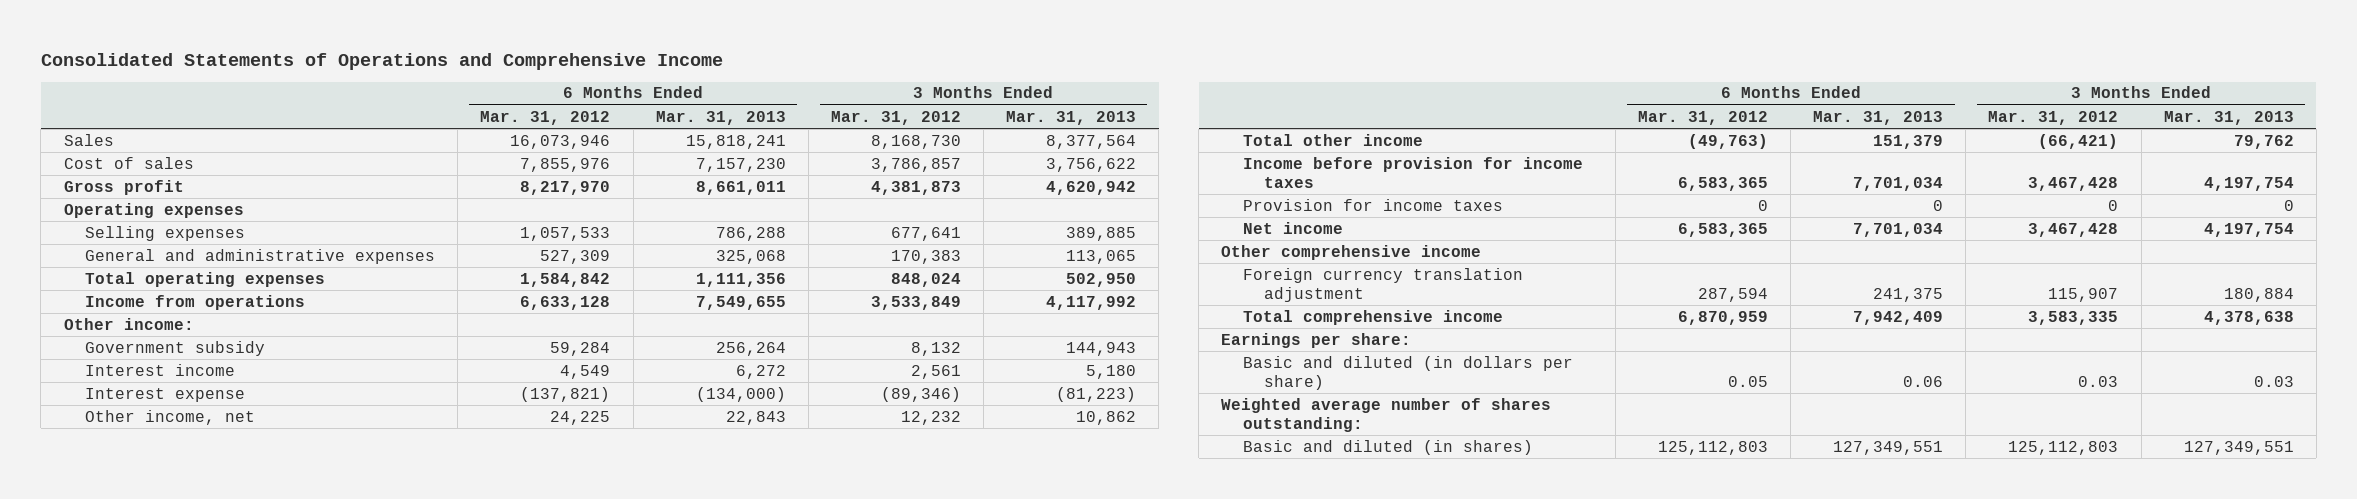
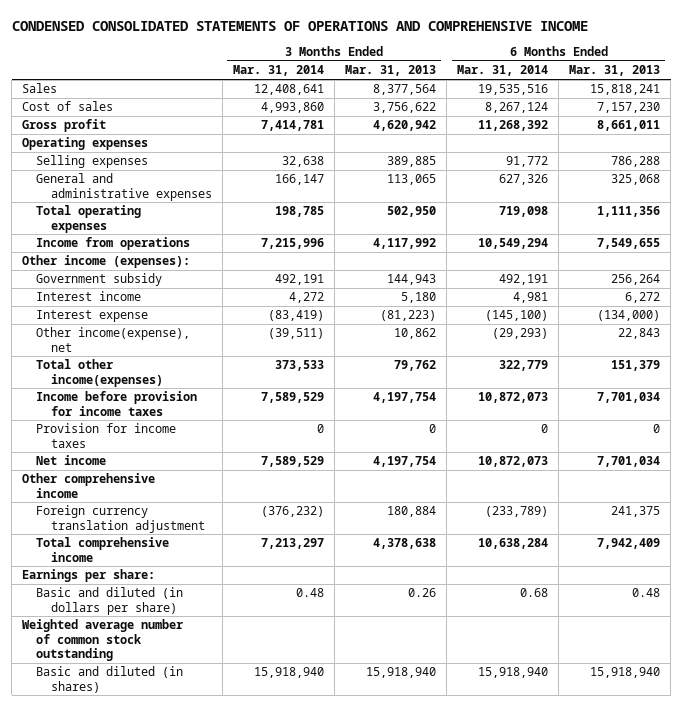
[40,52,723,70] Consolidated Statements of Operations and Comprehensive Income -> [11,20,588,31] CONDENSED CONSOLIDATED STATEMENTS OF OPERATIONS AND COMPREHENSIVE INCOME
[480,110,611,125] Mar. 31, 2012 -> none
[830,110,961,125] Mar. 31, 2012 -> none
none -> [232,65,324,77] Mar. 31, 2014
none -> [457,65,549,77] Mar. 31, 2014
[63,317,194,330] Other income: -> [22,255,191,269] Other income (expenses):
[85,409,256,425] Other income, net -> [36,327,191,352] Other income(expense), net
[1242,133,1423,146] Total other income -> [36,359,163,387] Total other income(expenses)
[1903,376,1944,388] 0.06 -> [632,588,661,598] 0.48
[2253,376,2294,388] 0.03 -> [407,588,436,598] 0.26
[1221,397,1552,433] Weighted average number of shares outstanding: -> [22,619,184,661] Weighted average number of common stock outstanding
[1833,440,1944,455] 127,349,551 -> [590,667,661,679] 15,918,940
[2183,440,2294,455] 127,349,551 -> [365,667,436,679] 15,918,940

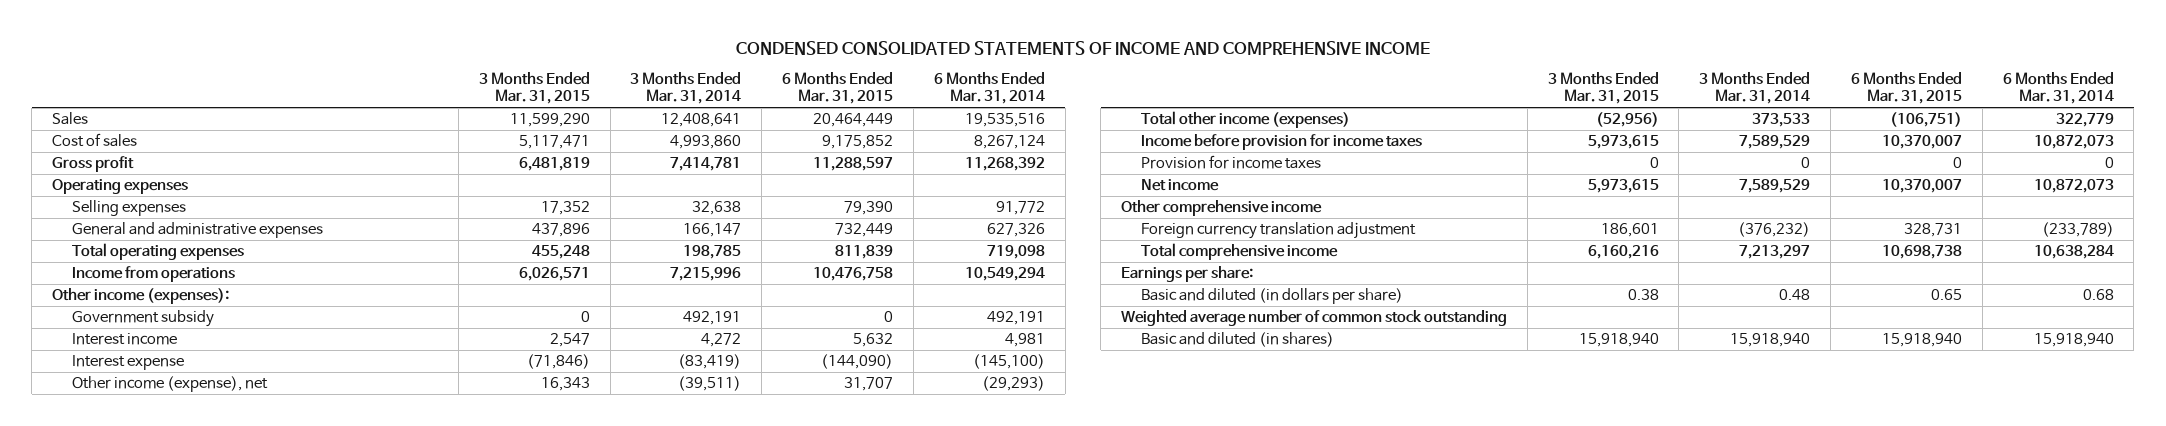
[11,20,588,31] CONDENSED CONSOLIDATED STATEMENTS OF OPERATIONS AND COMPREHENSIVE INCOME -> [735,40,1430,55] CONDENSED CONSOLIDATED STATEMENTS OF INCOME AND COMPREHENSIVE INCOME
[344,65,436,77] Mar. 31, 2013 -> none
[569,65,661,77] Mar. 31, 2013 -> none
none -> [478,72,590,105] 3 Months Ended Mar. 31, 2015
none -> [782,72,894,105] 6 Months Ended Mar. 31, 2015
[36,327,191,352] Other income(expense), net -> [72,376,269,393] Other income (expense), net
[36,359,163,387] Total other income(expenses) -> [1141,111,1351,129] Total other income (expenses)

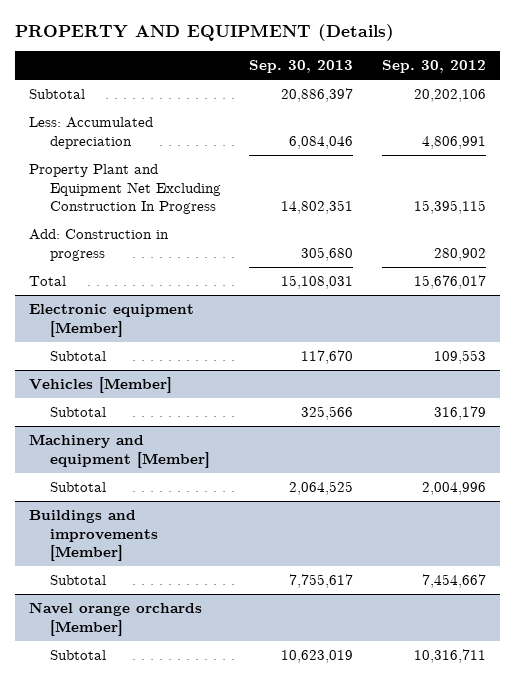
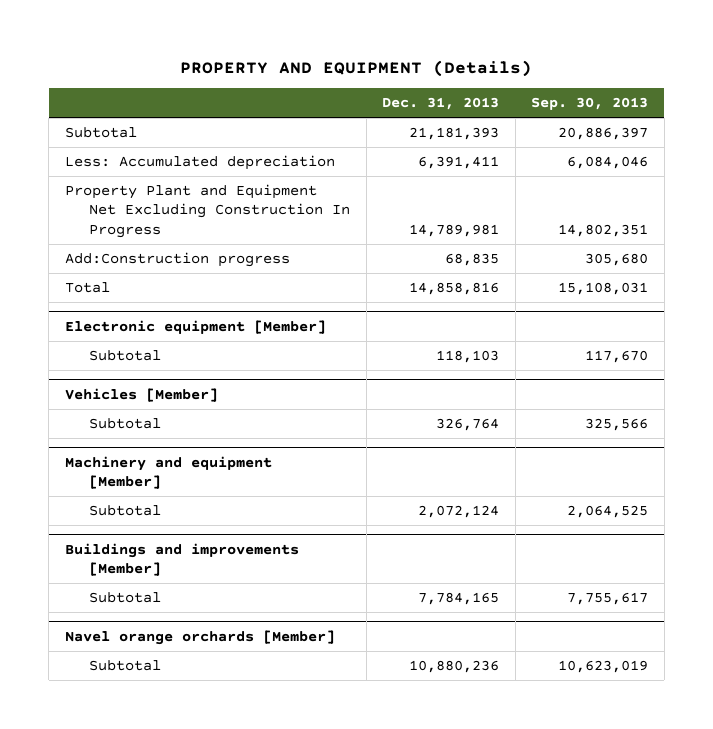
[381,60,486,74] Sep. 30, 2012 -> none
none -> [382,97,500,111] Dec. 31, 2013
[29,228,170,261] Add: Construction in progress -> [64,252,290,268] Add:Construction progress

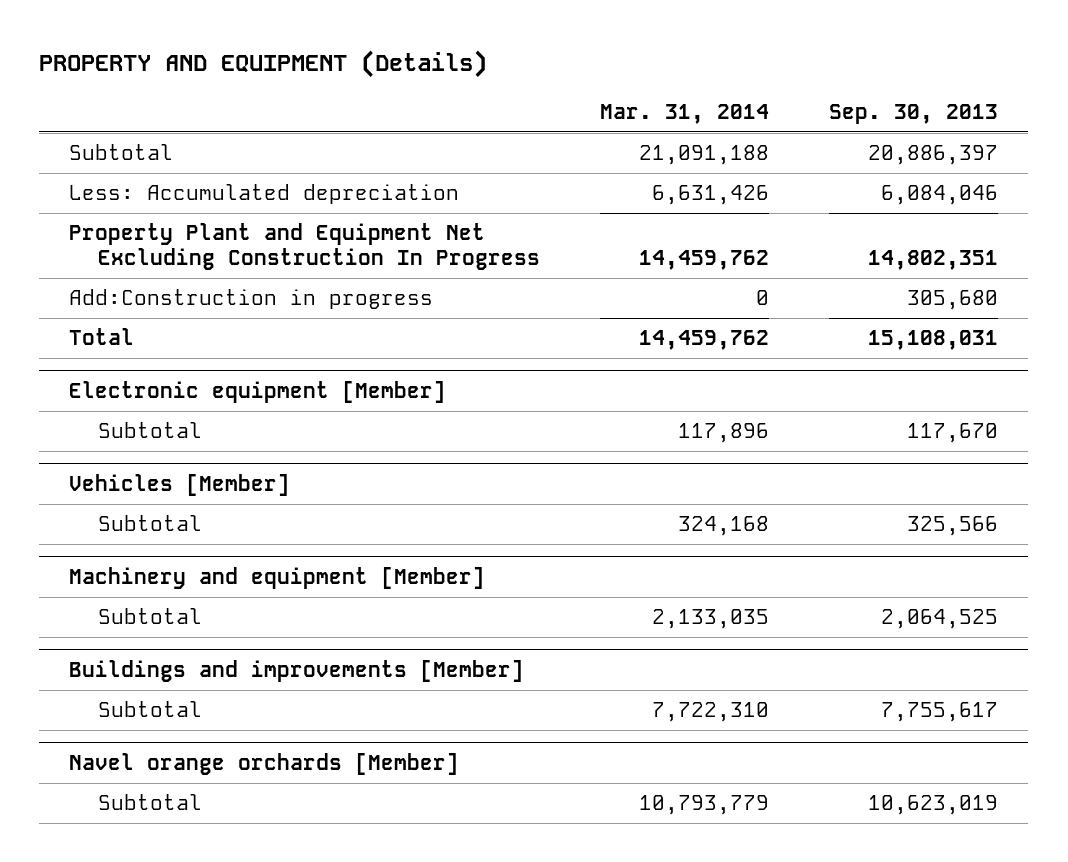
[382,97,500,111] Dec. 31, 2013 -> none
none -> [600,103,770,124] Mar. 31, 2014
[64,252,290,268] Add:Construction progress -> [69,289,434,310] Add:Construction in progress

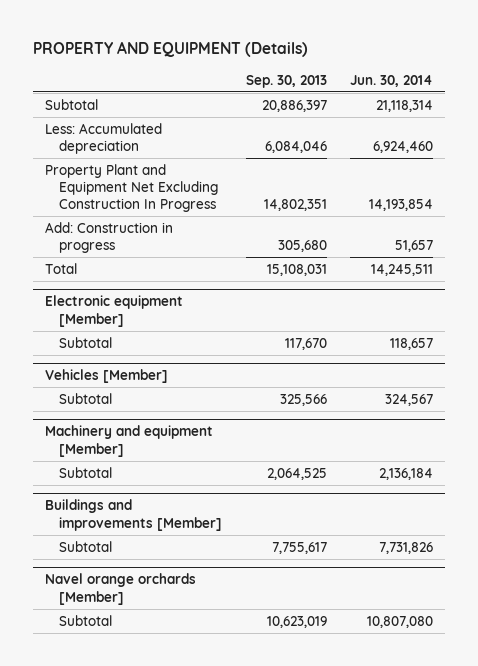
[600,103,770,124] Mar. 31, 2014 -> none
none -> [350,74,434,87] Jun. 30, 2014
[69,289,434,310] Add:Construction in progress -> [44,221,173,253] Add: Construction in progress

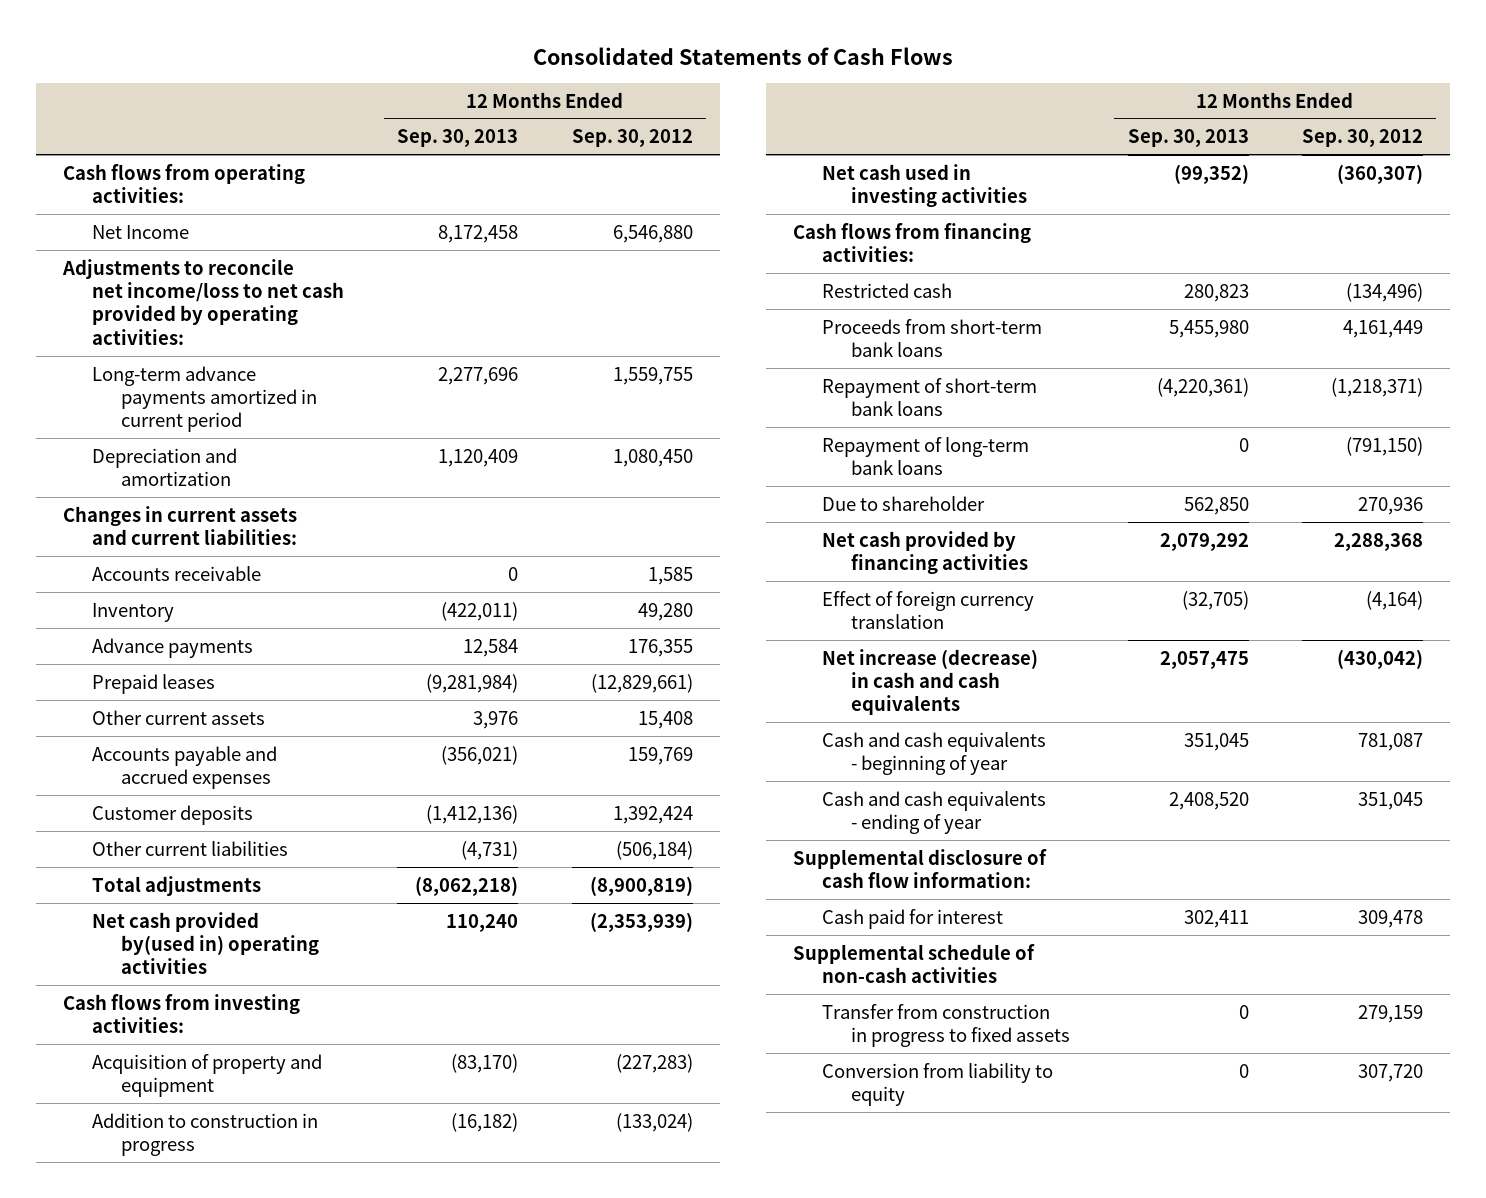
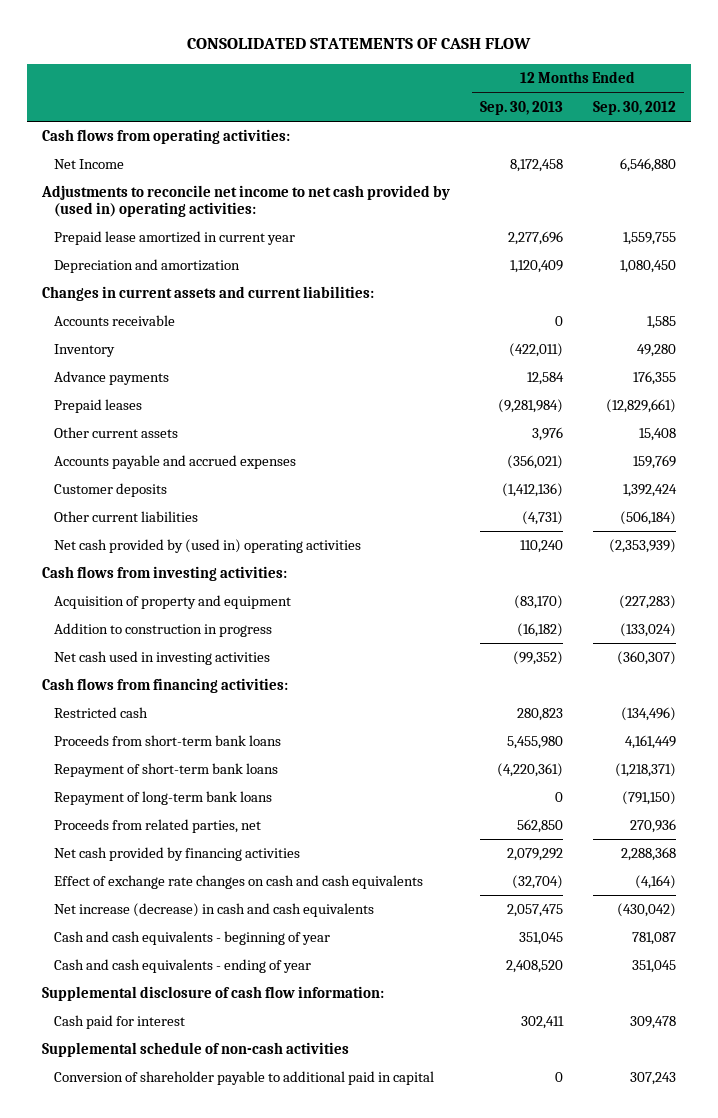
[532,46,953,65] Consolidated Statements of Cash Flows -> [186,38,531,50] CONSOLIDATED STATEMENTS OF CASH FLOW
[61,258,344,345] Adjustments to reconcile net income/loss to net cash provided by operating activities: -> [40,185,450,218] Adjustments to reconcile net income to net cash provided by (used in) operating activities:
[91,365,318,433] Long-term advance payments amortized in current period -> [53,231,295,246] Prepaid lease amortized in current year
[91,875,261,896] Total adjustments -> none
[91,911,320,975] Net cash provided by(used in) operating activities -> [53,539,361,554] Net cash provided by (used in) operating activities
[822,495,986,511] Due to shareholder -> [53,819,261,834] Proceeds from related parties, net
[822,590,1035,629] Effect of foreign currency translation -> none
none -> [53,875,423,890] Effect of exchange rate changes on cash and cash equivalents
[822,1003,1071,1047] Transfer from construction in progress to fixed assets -> none
[822,1062,1054,1106] Conversion from liability to equity -> none
none -> [53,1071,434,1086] Conversion of shareholder payable to additional paid in capital

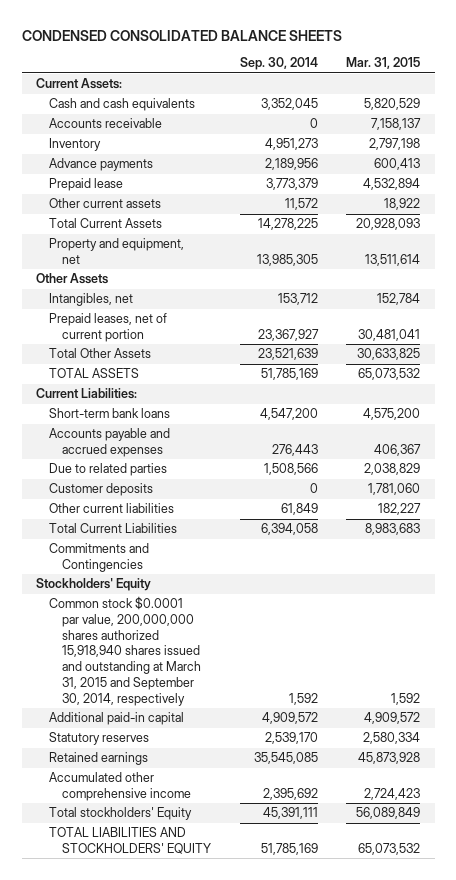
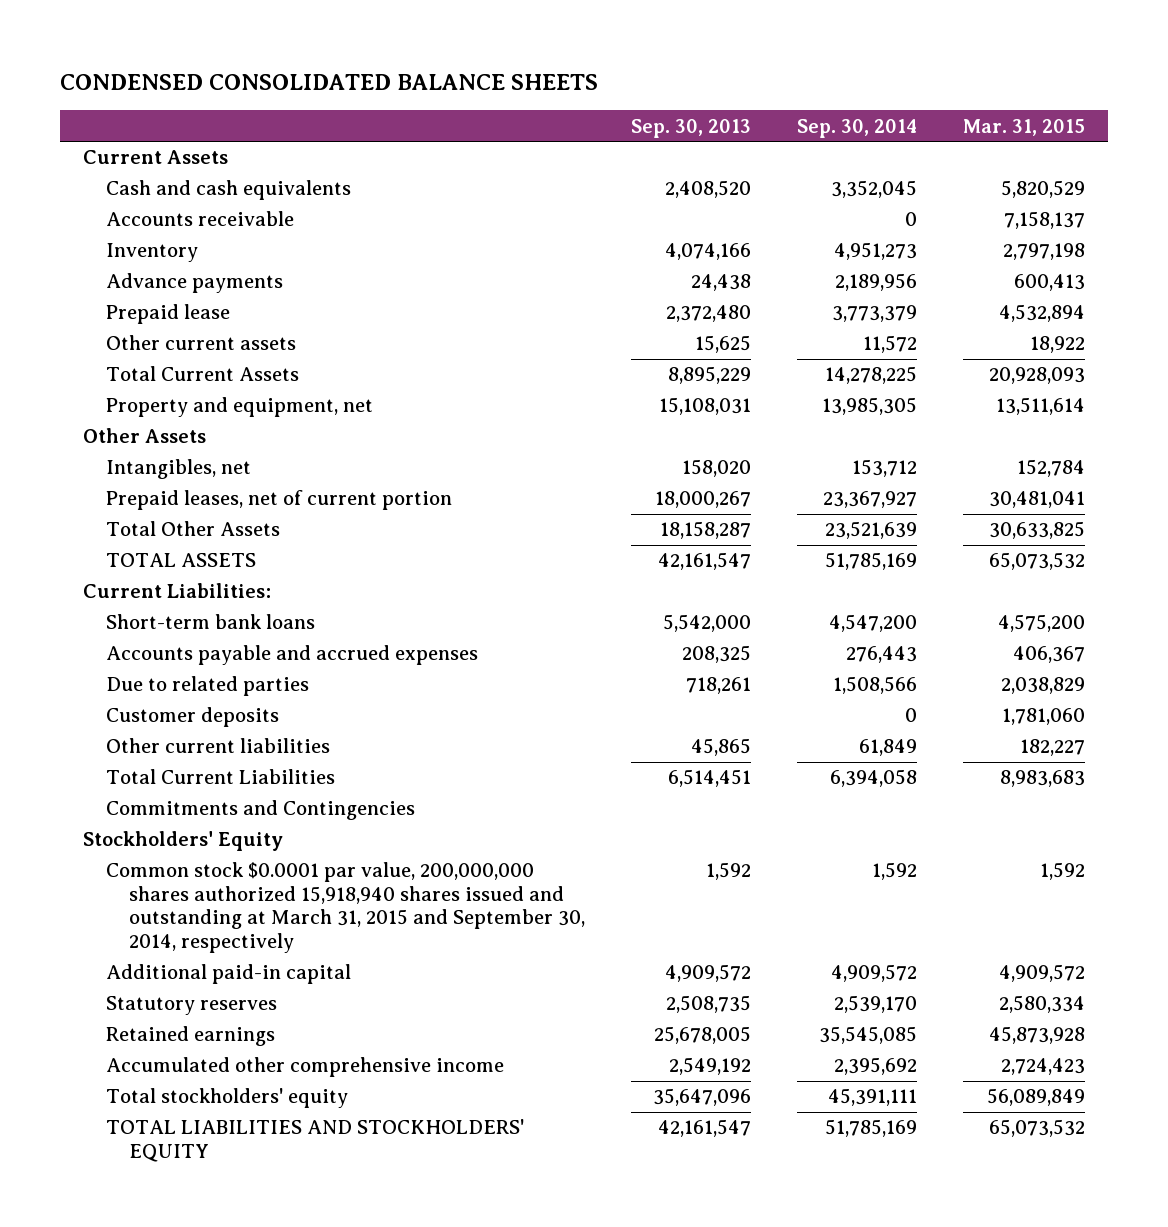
none -> [631,118,752,138] Sep. 30, 2013
[36,78,123,90] Current Assets: -> [82,150,228,165] Current Assets
[49,807,193,821] Total stockholders' Equity -> [105,1088,348,1109] Total stockholders' equity

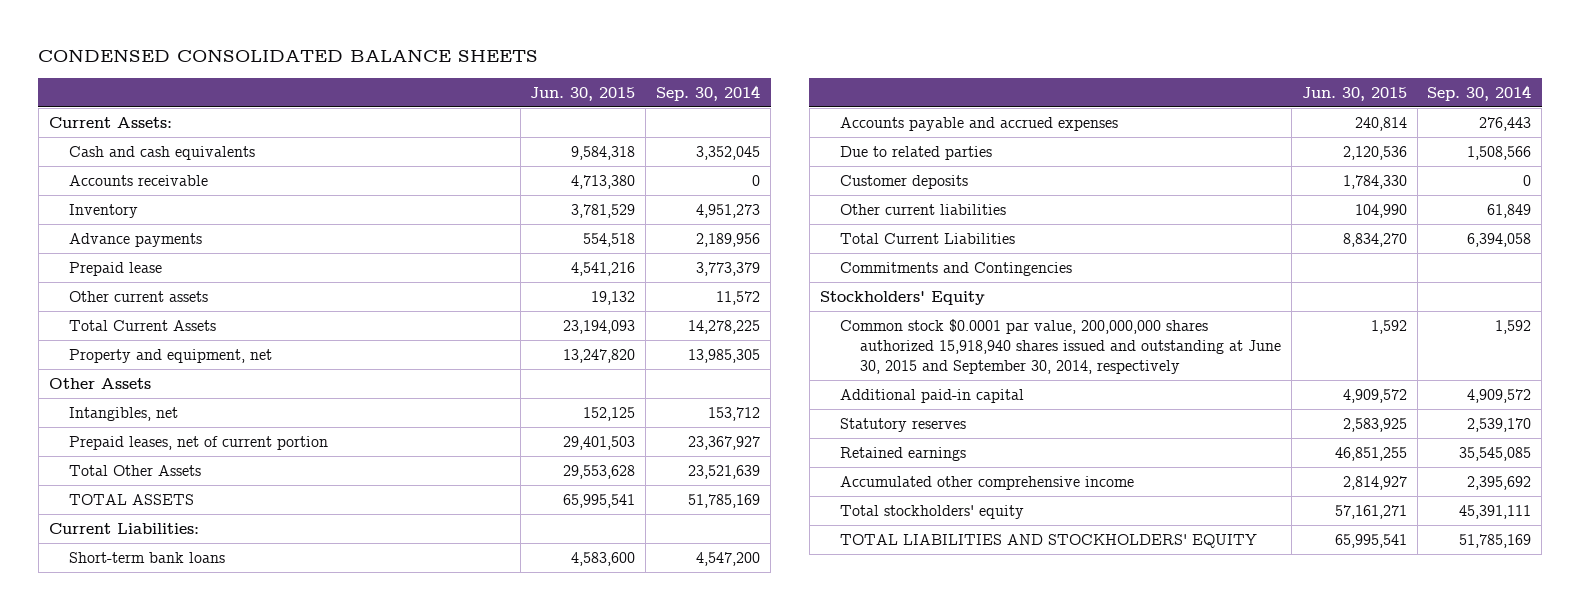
[631,118,752,138] Sep. 30, 2013 -> none
[963,118,1086,136] Mar. 31, 2015 -> none
none -> [530,86,636,101] Jun. 30, 2015
[82,150,228,165] Current Assets -> [48,116,172,128] Current Assets:
[105,862,586,953] Common stock $0.0001 par value, 200,000,000 shares authorized 15,918,940 shares issued and outstanding at March 31, 2015 and September 30, 2014, respectively -> [839,318,1281,374] Common stock $0.0001 par value, 200,000,000 shares authorized 15,918,940 shares issued and outstanding at June 30, 2015 and September 30, 2014, respectively

